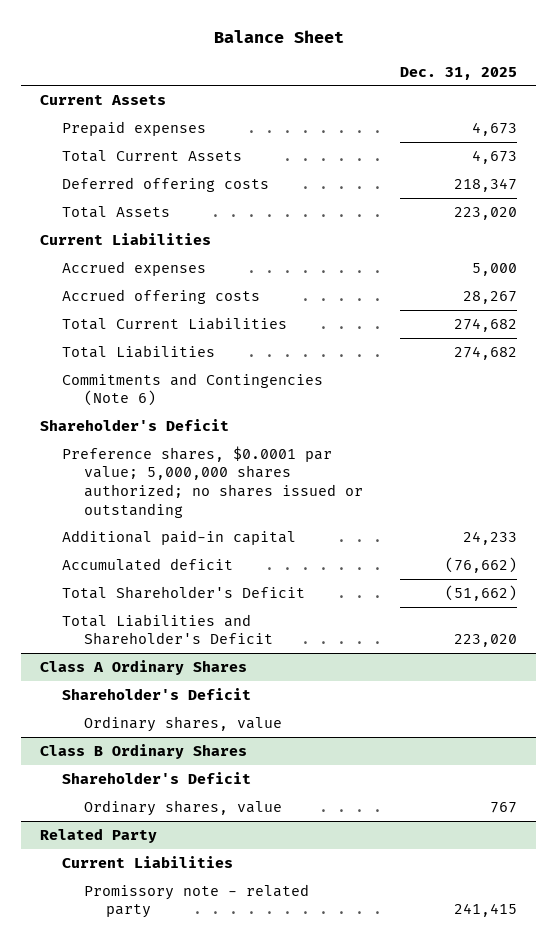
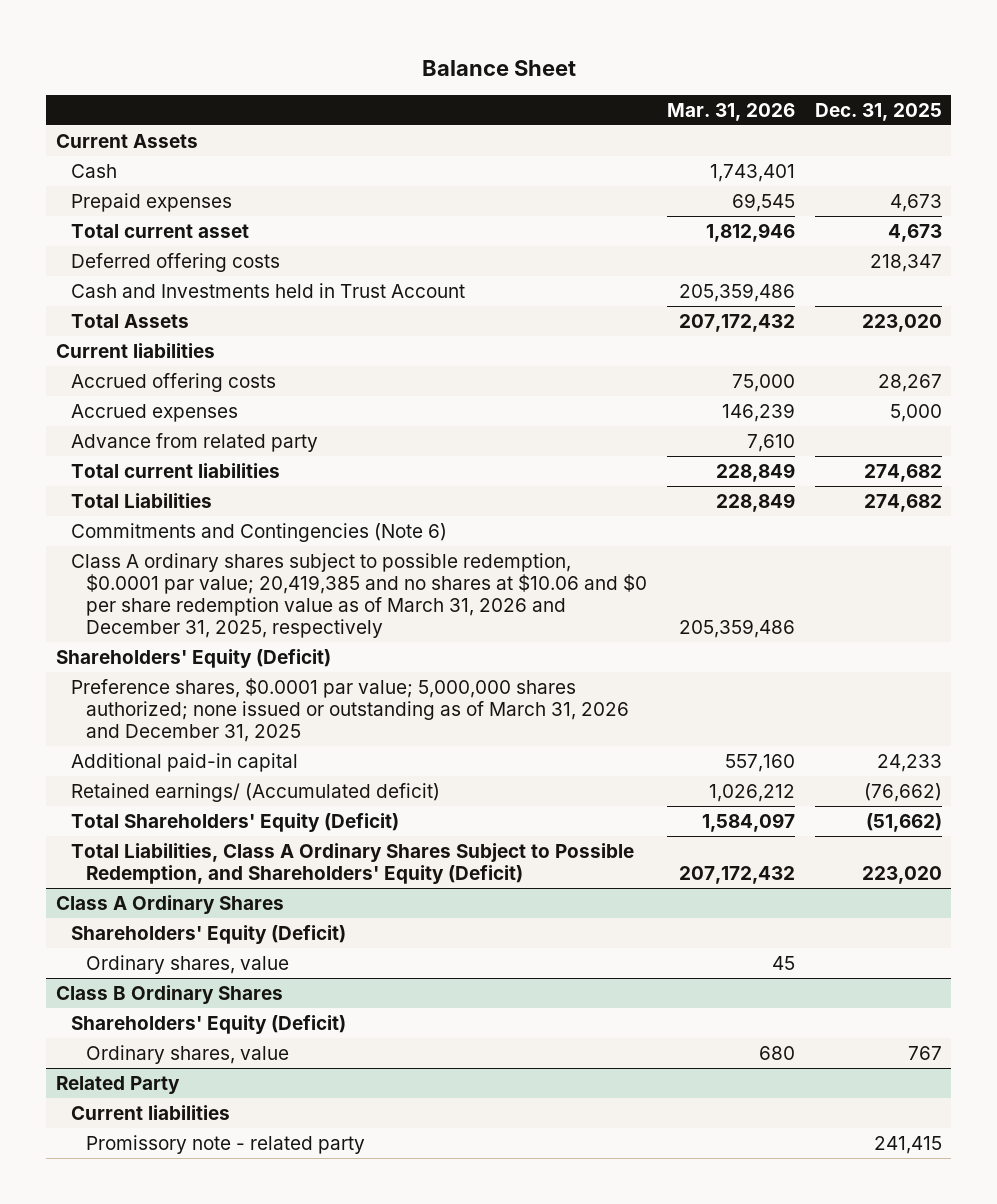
none -> [666,102,795,121] Mar. 31, 2026
none -> [70,163,117,178] Cash
[61,149,242,162] Total Current Assets -> [70,223,249,238] Total current asset
none -> [70,282,465,298] Cash and Investments held in Trust Account
[39,232,211,245] Current Liabilities -> [55,342,215,358] Current liabilities
[61,260,206,276] Accrued expenses -> [70,403,238,422] Accrued expenses
none -> [70,432,318,452] Advance from related party
[61,316,287,330] Total Current Liabilities -> [70,462,280,478] Total current liabilities
none -> [70,552,648,639] Class A ordinary shares subject to possible redemption, $0.0001 par value; 20,419,385 and no shares at $10.06 and $0 per share redemption value as of March 31, 2026 and December 31, 2025, respectively
[39,418,229,431] Shareholder's Deficit -> [55,648,331,668] Shareholders' Equity (Deficit)
[61,445,364,518] Preference shares, $0.0001 par value; 5,000,000 shares authorized; no shares issued or outstanding -> [70,677,630,743] Preference shares, $0.0001 par value; 5,000,000 shares authorized; none issued or outstanding as of March 31, 2026 and December 31, 2025
[61,557,233,571] Accumulated deficit -> [70,782,440,802] Retained earnings/ (Accumulated deficit)
[61,585,305,599] Total Shareholder's Deficit -> [70,812,399,832] Total Shareholders' Equity (Deficit)
[61,613,274,646] Total Liabilities and Shareholder's Deficit -> [70,842,634,884] Total Liabilities, Class A Ordinary Shares Subject to Possible Redemption, and Shareholders' Equity (Deficit)
[61,687,251,700] Shareholder's Deficit -> [70,924,346,944] Shareholders' Equity (Deficit)
[61,771,251,784] Shareholder's Deficit -> [70,1014,346,1034] Shareholders' Equity (Deficit)
[61,855,233,868] Current Liabilities -> [70,1104,230,1120] Current liabilities

